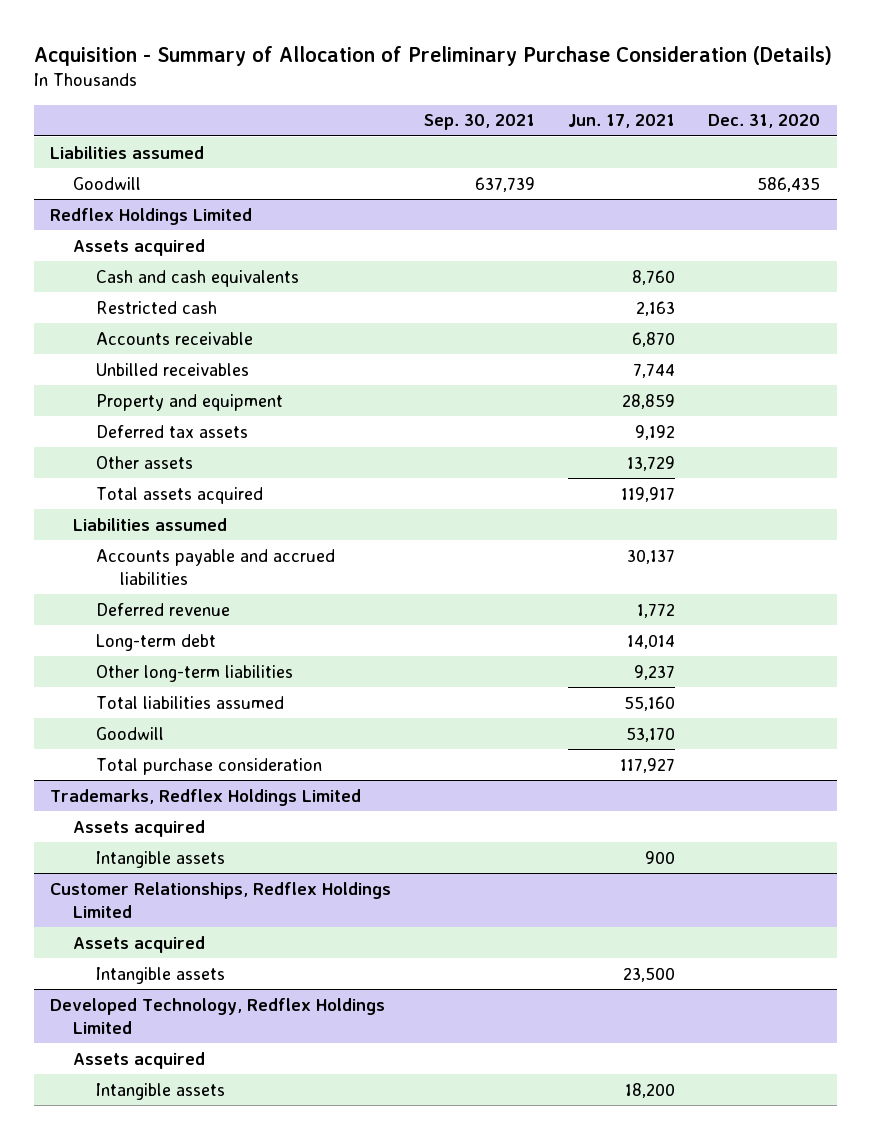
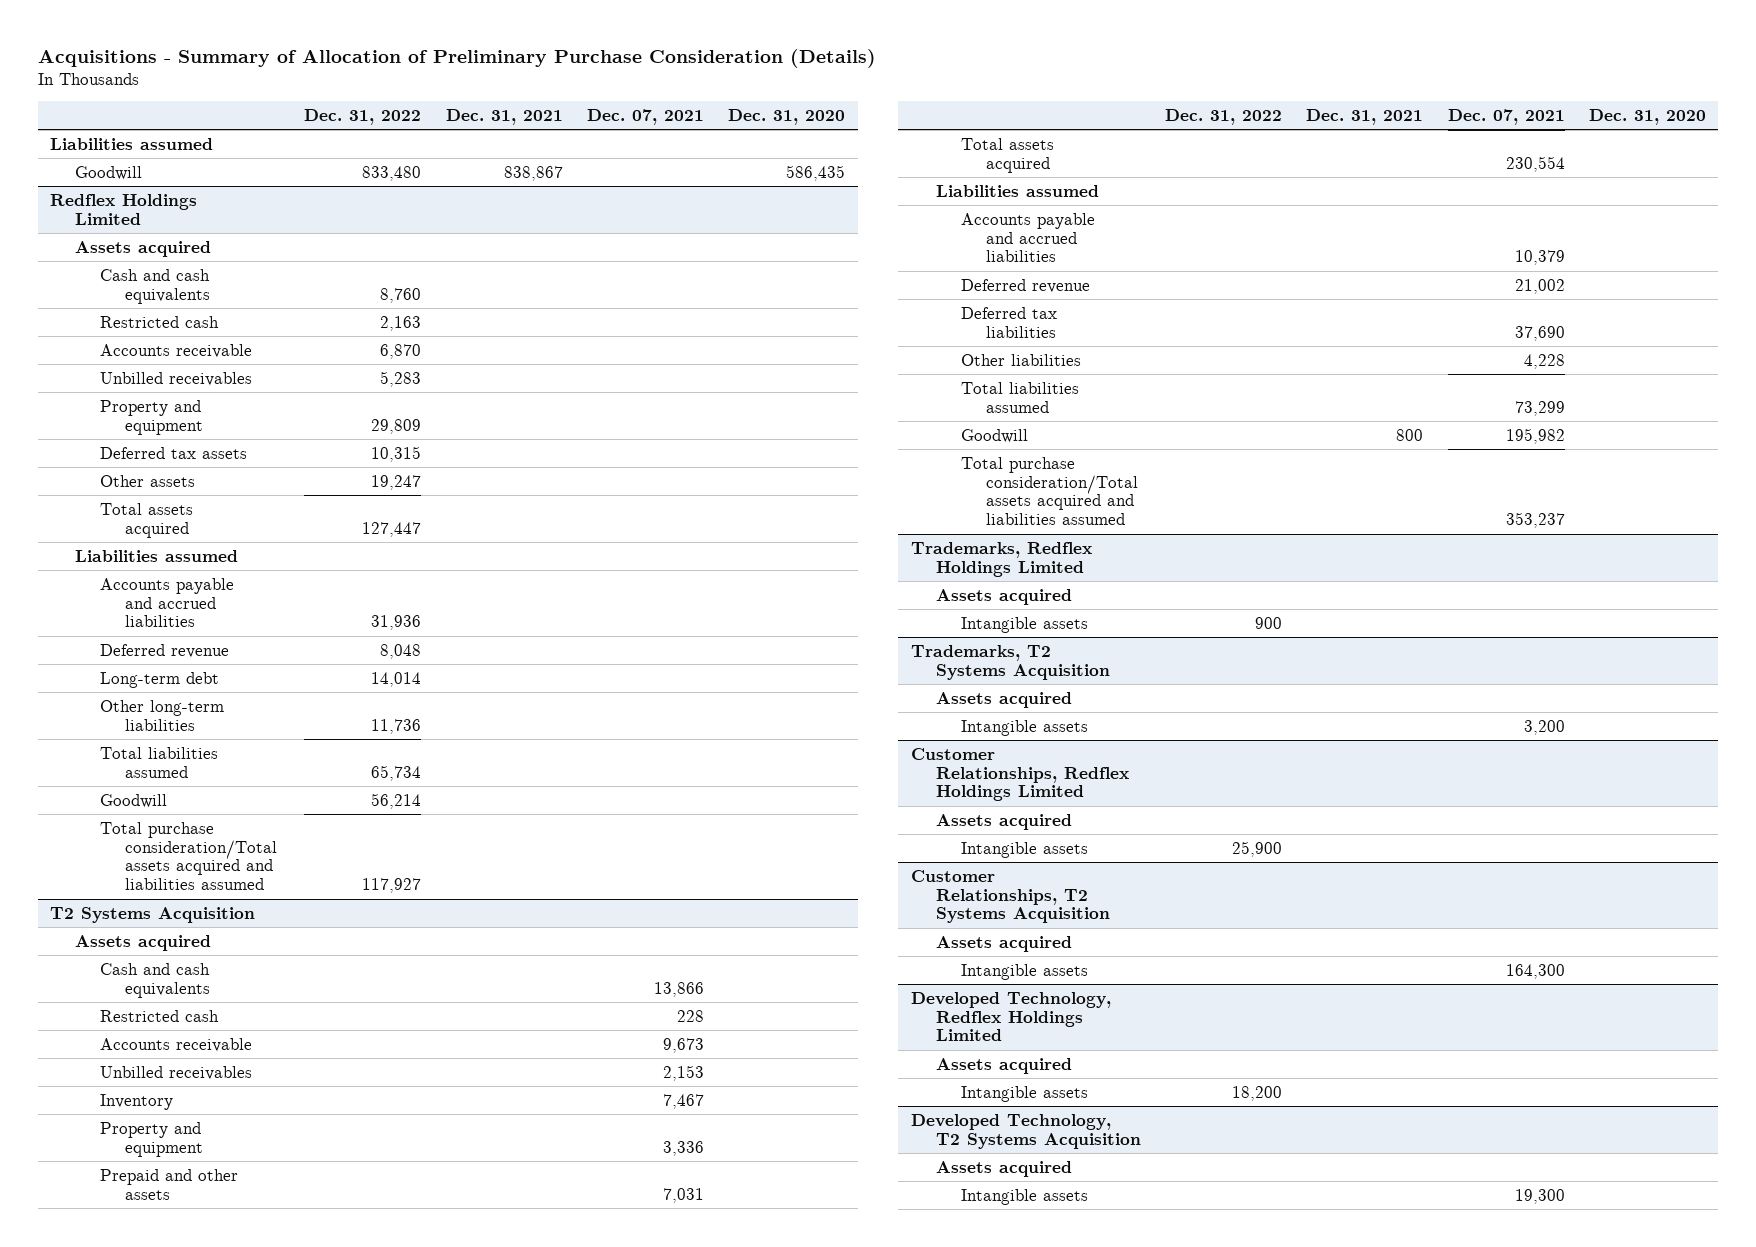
[33,45,832,66] Acquisition - Summary of Allocation of Preliminary Purchase Consideration (Details) -> [37,49,876,69] Acquisitions - Summary of Allocation of Preliminary Purchase Consideration (Details)
[424,114,536,131] Sep. 30, 2021 -> none
[568,114,676,129] Jun. 17, 2021 -> none
none -> [304,109,422,126] Dec. 31, 2022
none -> [445,109,563,126] Dec. 31, 2021
none -> [587,109,705,126] Dec. 07, 2021
[96,757,323,775] Total purchase consideration -> [100,821,278,891] Total purchase consideration/Total assets acquired and liabilities assumed
none -> [50,906,256,923] T2 Systems Acquisition
none -> [75,934,212,951] Assets acquired
none -> [100,962,211,998] Cash and cash equivalents
none -> [100,1009,220,1022] Restricted cash
none -> [100,1037,253,1052] Accounts receivable
none -> [100,1065,253,1080] Unbilled receivables
none -> [100,1093,174,1110] Inventory
none -> [100,1121,204,1157] Property and equipment
none -> [100,1168,239,1200] Prepaid and other assets
none -> [960,137,1054,173] Total assets acquired
none -> [935,184,1099,197] Liabilities assumed
none -> [960,212,1095,263] Accounts payable and accrued liabilities
none -> [960,278,1090,293] Deferred revenue
none -> [960,306,1057,338] Deferred tax liabilities
none -> [960,353,1081,366] Other liabilities
none -> [960,381,1079,413] Total liabilities assumed
none -> [960,428,1028,443] Goodwill
none -> [960,456,1138,526] Total purchase consideration/Total assets acquired and liabilities assumed
none -> [910,644,1110,680] Trademarks, T2 Systems Acquisition
none -> [935,691,1072,708] Assets acquired
none -> [960,719,1088,736] Intangible assets
none -> [910,869,1110,924] Customer Relationships, T2 Systems Acquisition
none -> [935,935,1072,952] Assets acquired
none -> [960,963,1088,980] Intangible assets
none -> [910,1113,1141,1149] Developed Technology, T2 Systems Acquisition
none -> [935,1160,1072,1177] Assets acquired
none -> [960,1188,1088,1205] Intangible assets

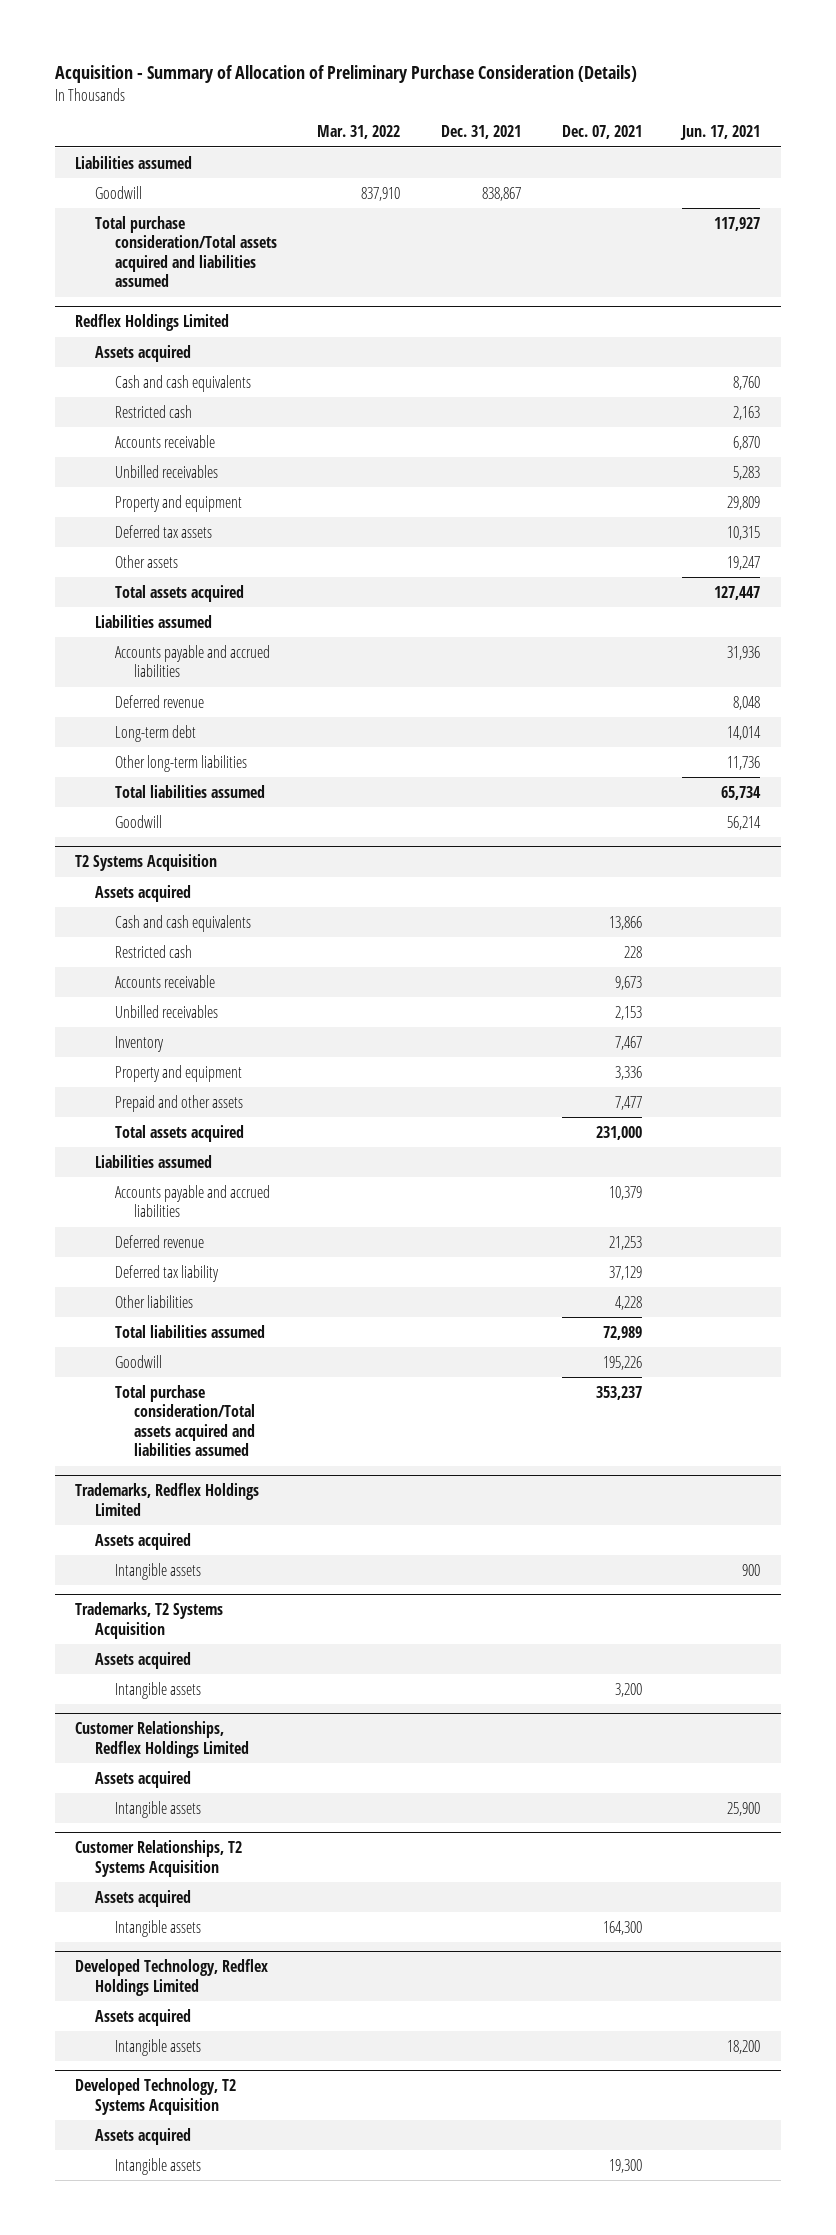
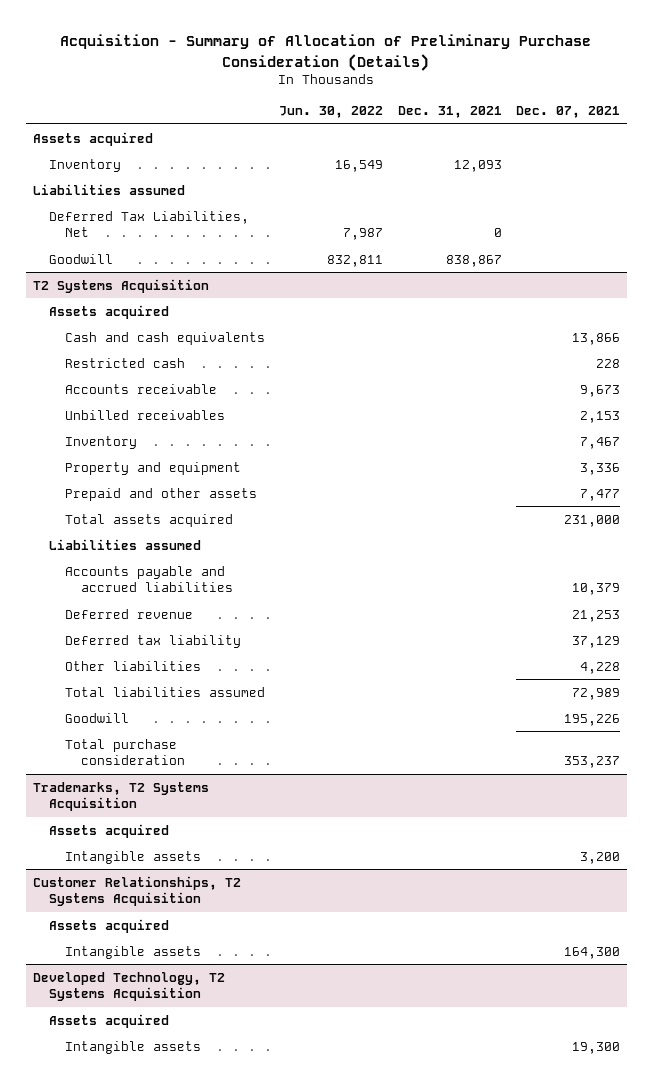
[317,125,401,140] Mar. 31, 2022 -> none
[680,125,761,141] Jun. 17, 2021 -> none
none -> [279,106,384,119] Jun. 30, 2022
none -> [32,131,153,146] Assets acquired
none -> [48,158,121,172] Inventory
none -> [48,210,249,238] Deferred Tax Liabilities, Net
[94,215,277,288] Total purchase consideration/Total assets acquired and liabilities assumed -> none
[75,314,230,332] Redflex Holdings Limited -> none
[94,344,191,362] Assets acquired -> none
[114,374,251,392] Cash and cash equivalents -> none
[114,404,192,418] Restricted cash -> none
[114,434,215,448] Accounts receivable -> none
[114,464,218,478] Unbilled receivables -> none
[114,494,242,512] Property and equipment -> none
[114,524,212,538] Deferred tax assets -> none
[114,554,178,568] Other assets -> none
[114,584,244,602] Total assets acquired -> none
[94,614,212,628] Liabilities assumed -> none
[114,644,270,678] Accounts payable and accrued liabilities -> none
[114,694,204,708] Deferred revenue -> none
[114,724,196,742] Long-term debt -> none
[114,754,247,772] Other long-term liabilities -> none
[114,784,265,798] Total liabilities assumed -> none
[114,814,162,828] Goodwill -> none
[75,1483,260,1516] Trademarks, Redflex Holdings Limited -> none
[94,1532,191,1550] Assets acquired -> none
[114,1562,201,1580] Intangible assets -> none
[114,1384,256,1457] Total purchase consideration/Total assets acquired and liabilities assumed -> [65,738,186,766] Total purchase consideration
[75,1721,249,1758] Customer Relationships, Redflex Holdings Limited -> none
[94,1770,191,1788] Assets acquired -> none
[114,1800,201,1818] Intangible assets -> none
[75,1959,269,1996] Developed Technology, Redflex Holdings Limited -> none
[94,2008,191,2026] Assets acquired -> none
[114,2038,201,2056] Intangible assets -> none

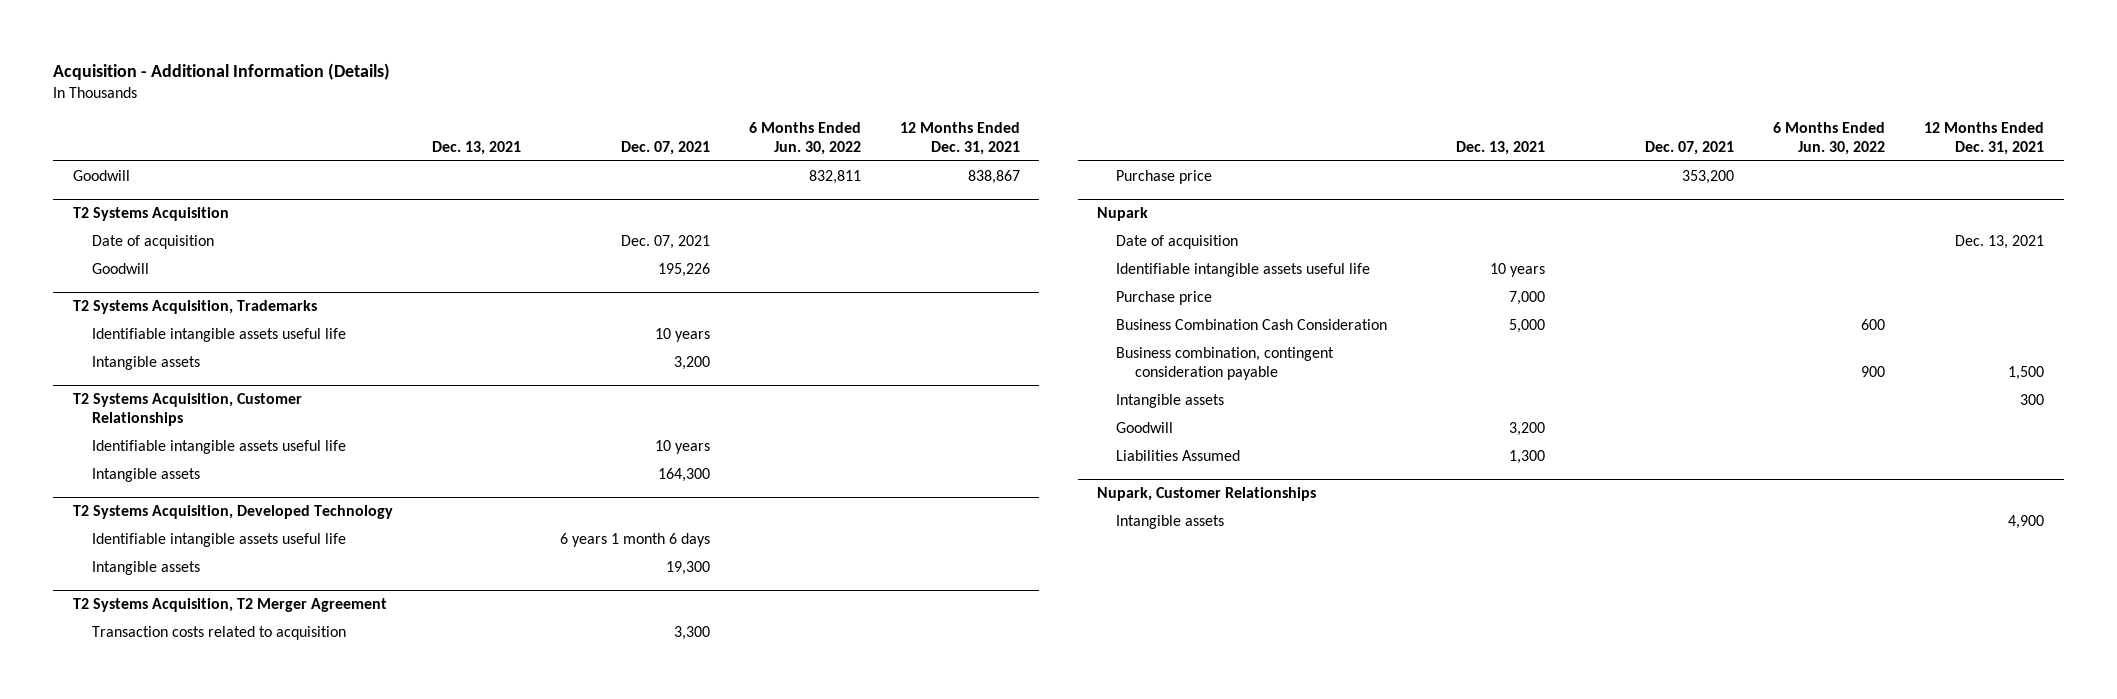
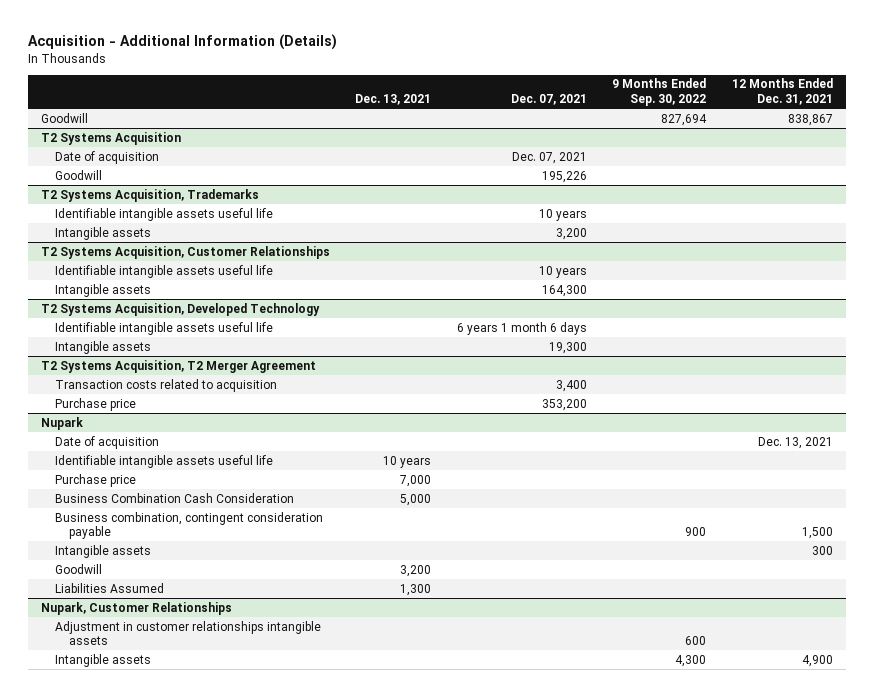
[748,121,861,155] 6 Months Ended Jun. 30, 2022 -> none
none -> [612,78,707,107] 9 Months Ended Sep. 30, 2022
[673,626,710,641] 3,300 -> [555,379,587,392] 3,400
none -> [54,620,321,646] Adjustment in customer relationships intangible assets

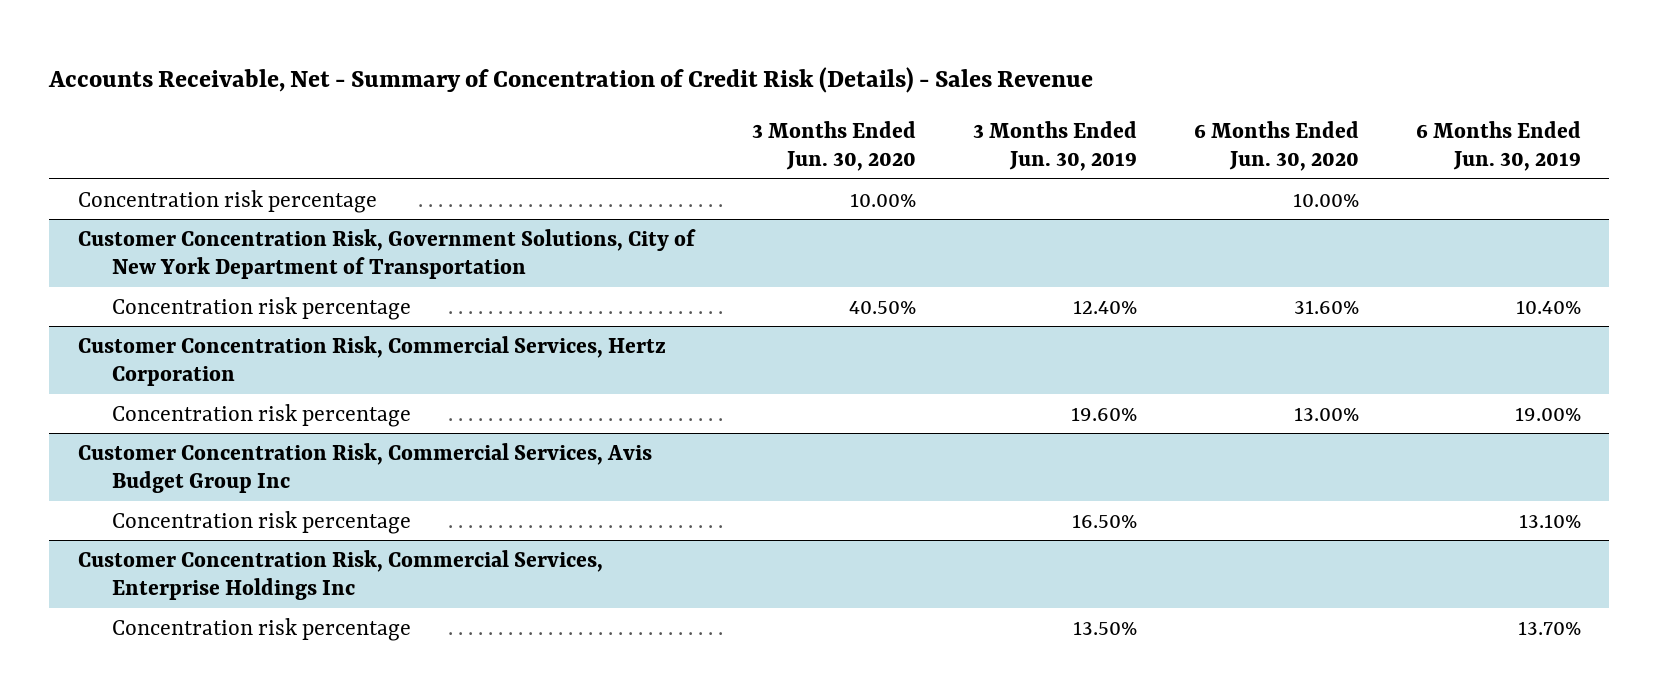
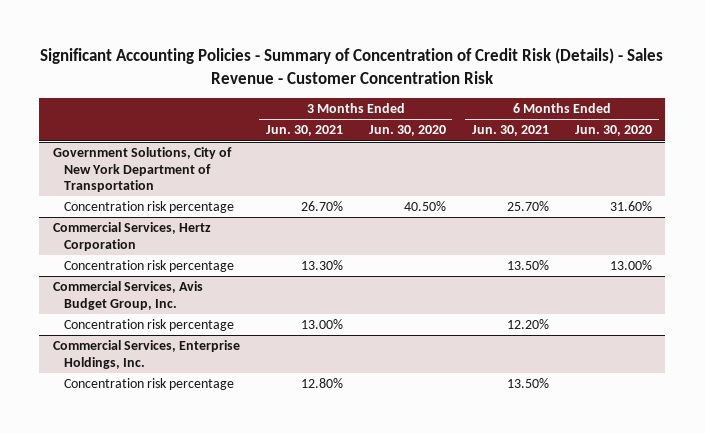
[48,67,1094,94] Accounts Receivable, Net - Summary of Concentration of Credit Risk (Details) - Sales Revenue -> [40,48,664,84] Significant Accounting Policies - Summary of Concentration of Credit Risk (Details) - Sales Revenue - Customer Concentration Risk
[972,121,1137,172] 3 Months Ended Jun. 30, 2019 -> none
[1415,121,1581,172] 6 Months Ended Jun. 30, 2019 -> none
none -> [265,125,343,137] Jun. 30, 2021
none -> [471,125,549,137] Jun. 30, 2021
[77,189,377,213] Concentration risk percentage -> none
[77,228,696,279] Customer Concentration Risk, Government Solutions, City of New York Department of Transportation -> [52,147,232,193] Government Solutions, City of New York Department of Transportation
[77,335,666,386] Customer Concentration Risk, Commercial Services, Hertz Corporation -> [52,222,211,251] Commercial Services, Hertz Corporation
[77,442,652,493] Customer Concentration Risk, Commercial Services, Avis Budget Group Inc -> [52,281,203,310] Commercial Services, Avis Budget Group, Inc.
[77,549,603,600] Customer Concentration Risk, Commercial Services, Enterprise Holdings Inc -> [52,340,240,369] Commercial Services, Enterprise Holdings, Inc.

